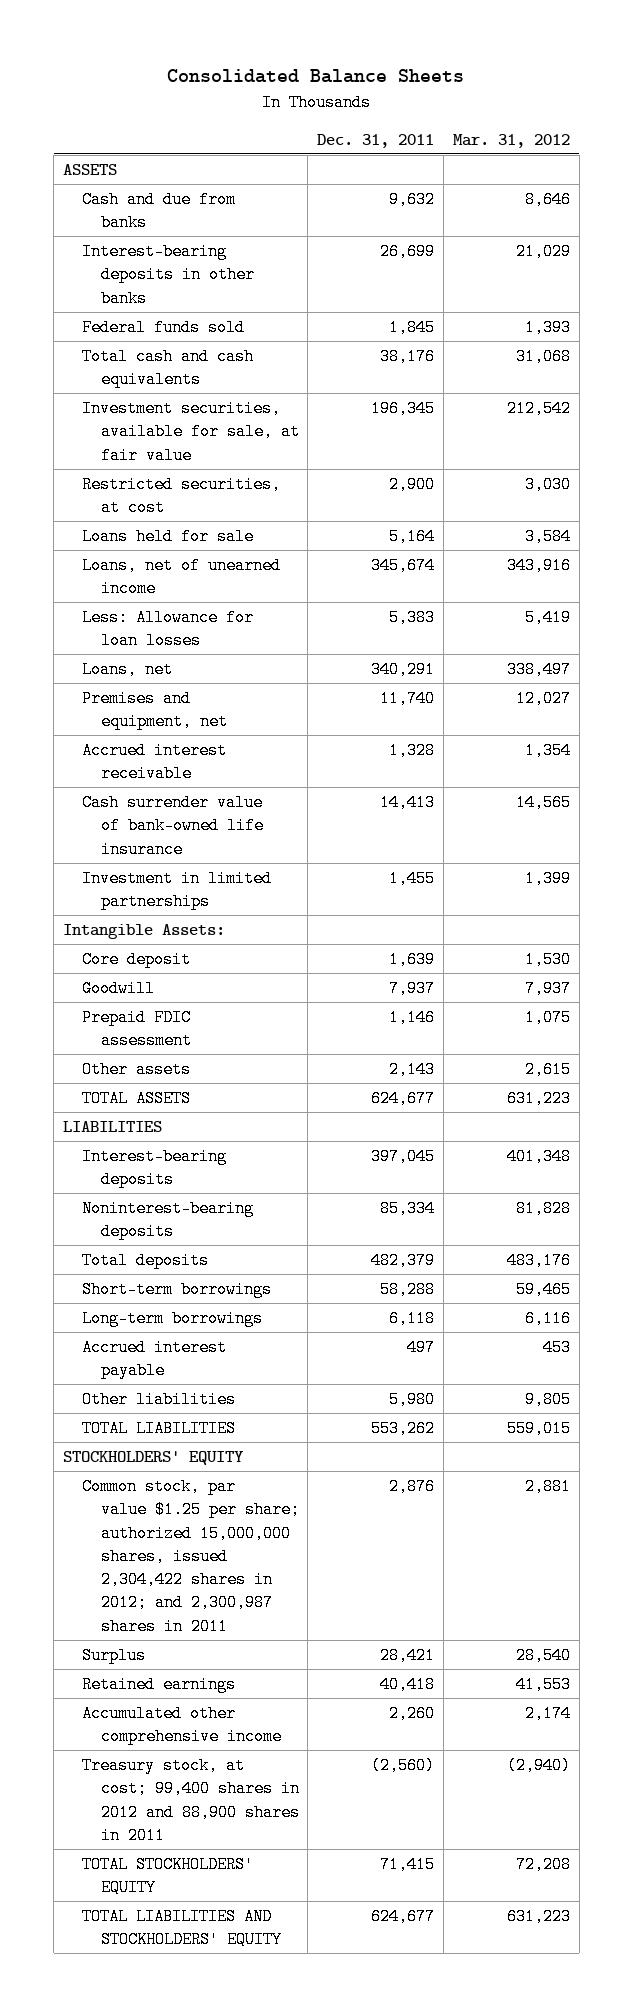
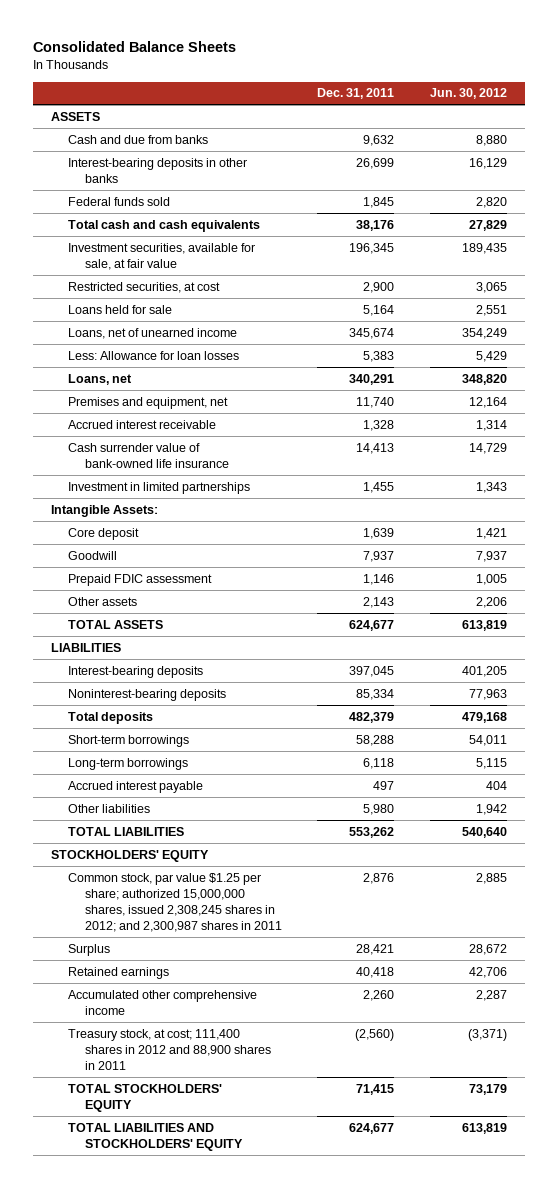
[452,133,570,148] Mar. 31, 2012 -> none
none -> [429,88,507,100] Jun. 30, 2012
[81,1478,300,1635] Common stock, par value $1.25 per share; authorized 15,000,000 shares, issued 2,304,422 shares in 2012; and 2,300,987 shares in 2011 -> [67,872,282,932] Common stock, par value $1.25 per share; authorized 15,000,000 shares, issued 2,308,245 shares in 2012; and 2,300,987 shares in 2011
[81,1757,300,1844] Treasury stock, at cost; 99,400 shares in 2012 and 88,900 shares in 2011 -> [67,1028,271,1070] Treasury stock, at cost; 111,400 shares in 2012 and 88,900 shares in 2011

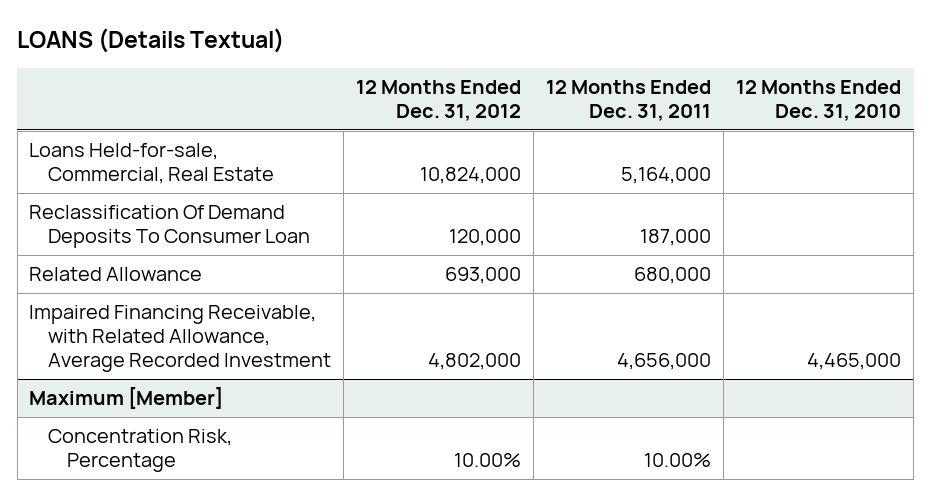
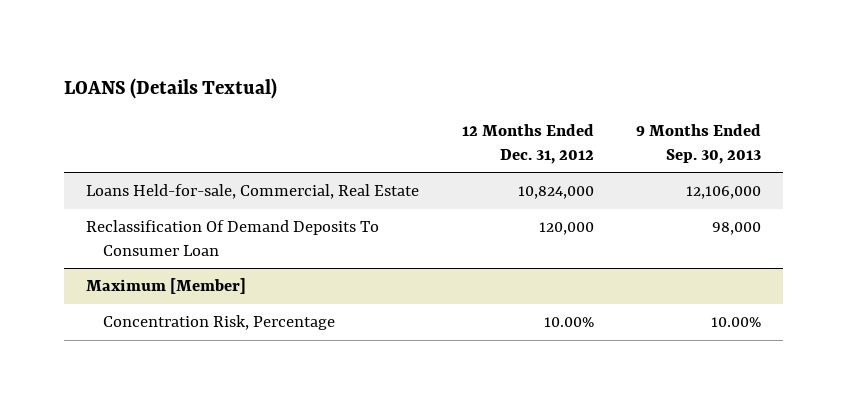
[546,80,712,122] 12 Months Ended Dec. 31, 2011 -> none
[736,80,902,122] 12 Months Ended Dec. 31, 2010 -> none
none -> [636,123,762,164] 9 Months Ended Sep. 30, 2013
[29,267,203,282] Related Allowance -> none
[29,305,332,373] Impaired Financing Receivable, with Related Allowance, Average Recorded Investment -> none

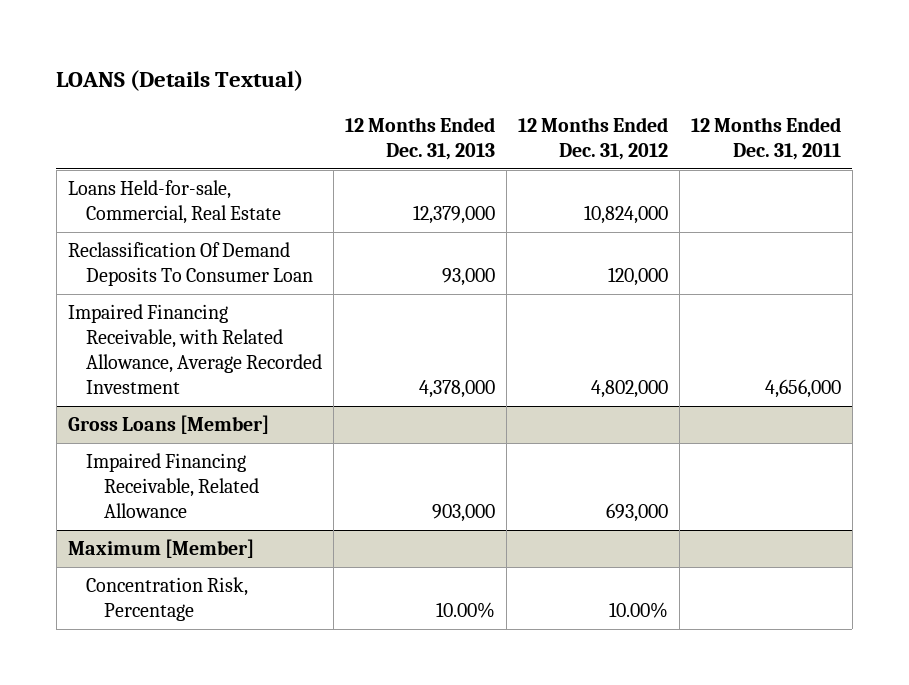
[636,123,762,164] 9 Months Ended Sep. 30, 2013 -> none
none -> [344,116,495,160] 12 Months Ended Dec. 31, 2013
none -> [690,116,841,160] 12 Months Ended Dec. 31, 2011
none -> [67,304,322,394] Impaired Financing Receivable, with Related Allowance, Average Recorded Investment
none -> [67,415,269,435] Gross Loans [Member]
none -> [85,453,259,519] Impaired Financing Receivable, Related Allowance

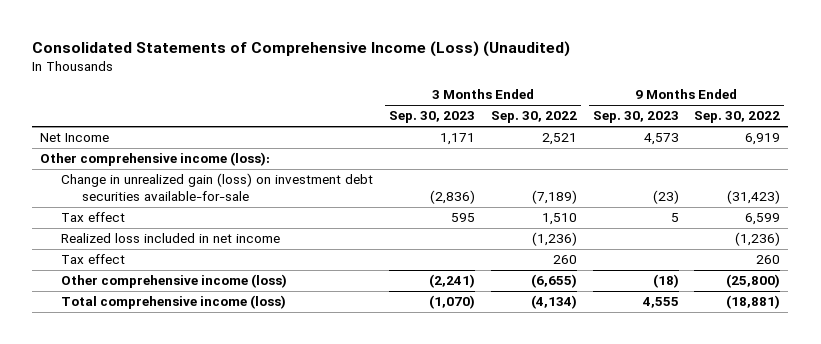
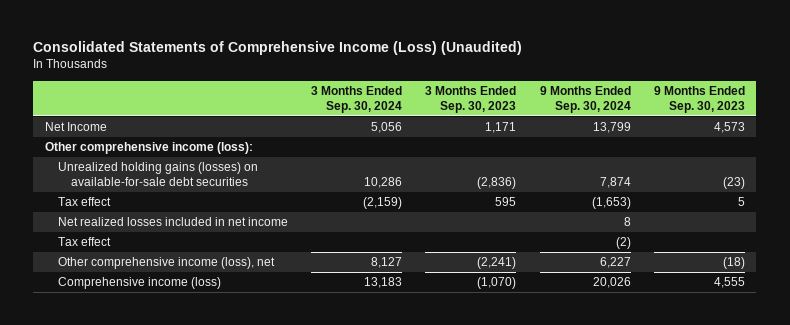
[490,111,577,124] Sep. 30, 2022 -> none
[694,111,781,124] Sep. 30, 2022 -> none
none -> [311,85,403,113] 3 Months Ended Sep. 30, 2024
none -> [539,85,631,113] 9 Months Ended Sep. 30, 2024
[61,173,374,202] Change in unrealized gain (loss) on investment debt securities available-for-sale -> [58,162,259,187] Unrealized holding gains (losses) on available-for-sale debt securities
[61,233,281,244] Realized loss included in net income -> [58,217,289,227] Net realized losses included in net income
[61,274,288,289] Other comprehensive income (loss) -> [58,257,276,270] Other comprehensive income (loss), net
[61,295,287,310] Total comprehensive income (loss) -> [58,277,222,290] Comprehensive income (loss)

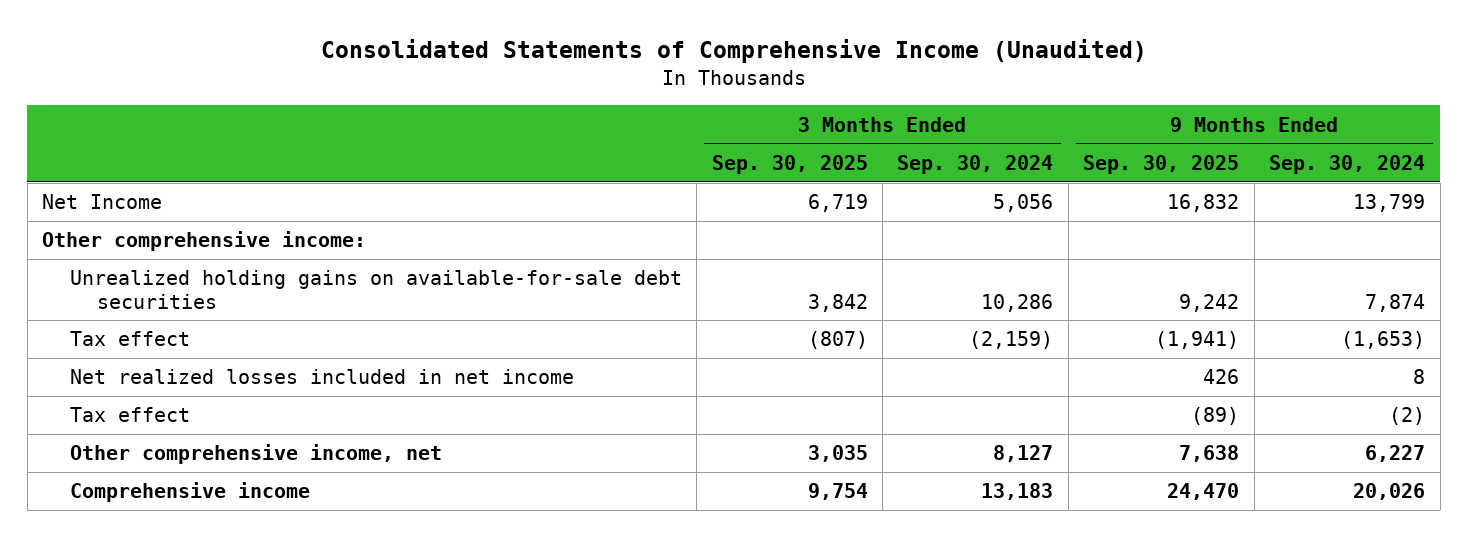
[33,41,523,56] Consolidated Statements of Comprehensive Income (Loss) (Unaudited) -> [320,39,1147,64] Consolidated Statements of Comprehensive Income (Unaudited)
[425,85,517,113] 3 Months Ended Sep. 30, 2023 -> none
[653,85,745,113] 9 Months Ended Sep. 30, 2023 -> none
none -> [711,154,868,174] Sep. 30, 2025
none -> [1083,154,1240,174] Sep. 30, 2025
[44,142,253,155] Other comprehensive income (loss): -> [42,231,367,252] Other comprehensive income:
[58,162,259,187] Unrealized holding gains (losses) on available-for-sale debt securities -> [69,270,682,309] Unrealized holding gains on available-for-sale debt securities
[58,257,276,270] Other comprehensive income (loss), net -> [69,444,442,465] Other comprehensive income, net
[58,277,222,290] Comprehensive income (loss) -> [69,482,310,503] Comprehensive income

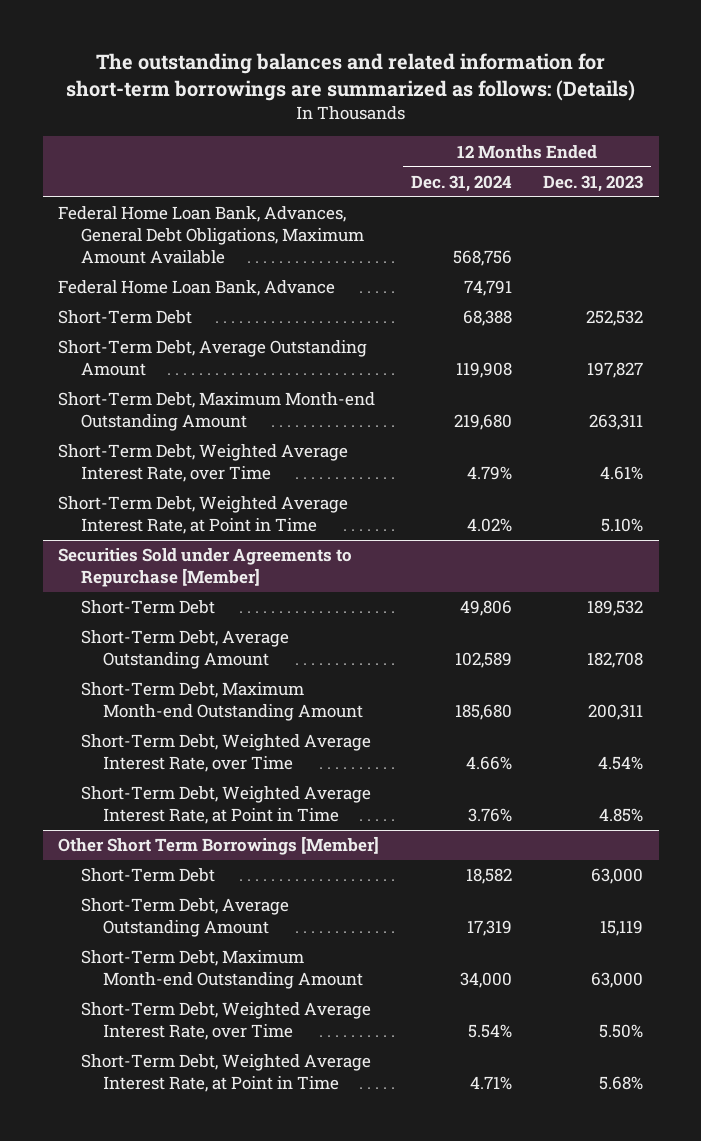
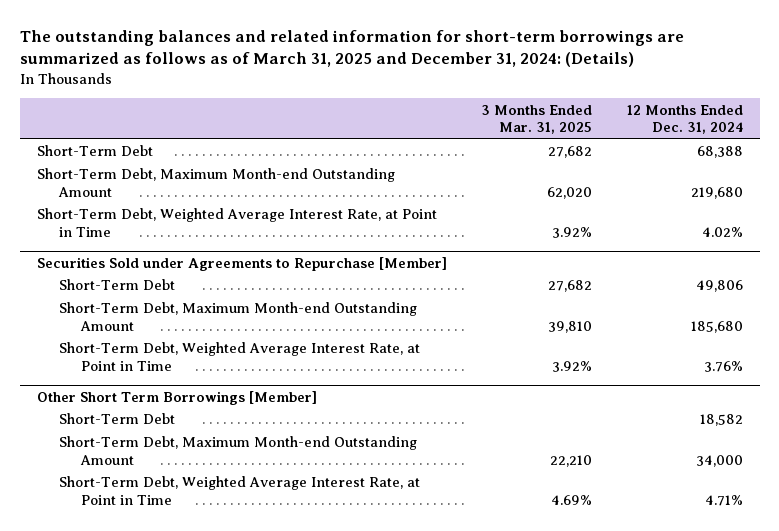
[65,53,635,102] The outstanding balances and related information for short-term borrowings are summarized as follows: (Details) -> [19,30,684,68] The outstanding balances and related information for short-term borrowings are summarized as follows as of March 31, 2025 and December 31, 2024: (Details)
[542,174,643,192] Dec. 31, 2023 -> none
none -> [481,104,593,135] 3 Months Ended Mar. 31, 2025
[58,206,364,265] Federal Home Loan Bank, Advances, General Debt Obligations, Maximum Amount Available -> none
[58,280,336,297] Federal Home Loan Bank, Advance -> none
[58,340,368,377] Short-Term Debt, Average Outstanding Amount -> none
[58,444,349,483] Short-Term Debt, Weighted Average Interest Rate, over Time -> none
[80,630,289,670] Short-Term Debt, Average Outstanding Amount -> none
[80,734,371,773] Short-Term Debt, Weighted Average Interest Rate, over Time -> none
[80,898,289,938] Short-Term Debt, Average Outstanding Amount -> none
[80,1002,371,1041] Short-Term Debt, Weighted Average Interest Rate, over Time -> none

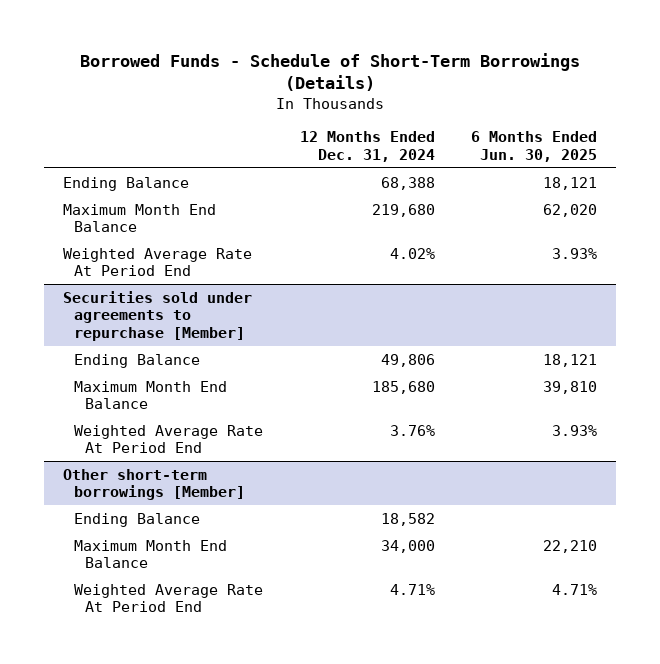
[19,30,684,68] The outstanding balances and related information for short-term borrowings are summarized as follows as of March 31, 2025 and December 31, 2024: (Details) -> [79,52,580,92] Borrowed Funds - Schedule of Short-Term Borrowings (Details)
[481,104,593,135] 3 Months Ended Mar. 31, 2025 -> none
none -> [471,131,598,162] 6 Months Ended Jun. 30, 2025
[36,145,153,157] Short-Term Debt -> [62,176,189,191] Ending Balance
[36,168,395,197] Short-Term Debt, Maximum Month-end Outstanding Amount -> [62,203,216,233] Maximum Month End Balance
[36,208,437,237] Short-Term Debt, Weighted Average Interest Rate, at Point in Time -> [62,247,252,277] Weighted Average Rate At Period End
[36,257,447,272] Securities Sold under Agreements to Repurchase [Member] -> [62,290,252,341] Securities sold under agreements to repurchase [Member]
[59,279,176,291] Short-Term Debt -> [73,353,200,368] Ending Balance
[59,302,418,331] Short-Term Debt, Maximum Month-end Outstanding Amount -> [73,380,227,410] Maximum Month End Balance
[59,342,421,371] Short-Term Debt, Weighted Average Interest Rate, at Point in Time -> [73,424,263,454] Weighted Average Rate At Period End
[36,391,317,406] Other Short Term Borrowings [Member] -> [62,468,245,501] Other short-term borrowings [Member]
[59,413,176,425] Short-Term Debt -> [73,512,200,527] Ending Balance
[59,436,418,465] Short-Term Debt, Maximum Month-end Outstanding Amount -> [73,539,227,569] Maximum Month End Balance
[59,476,421,505] Short-Term Debt, Weighted Average Interest Rate, at Point in Time -> [73,583,263,613] Weighted Average Rate At Period End

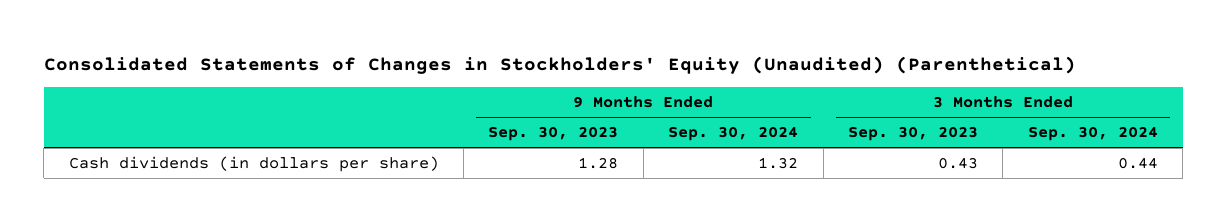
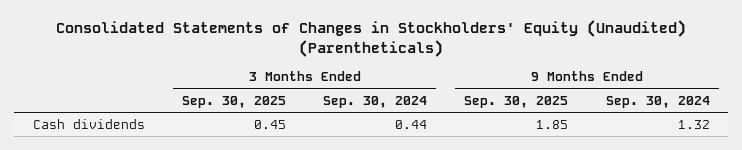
[43,56,1076,75] Consolidated Statements of Changes in Stockholders' Equity (Unaudited) (Parenthetical) -> [56,20,687,57] Consolidated Statements of Changes in Stockholders' Equity (Unaudited) (Parentheticals)
[488,126,619,142] Sep. 30, 2023 -> none
[847,126,978,142] Sep. 30, 2023 -> none
none -> [181,95,286,108] Sep. 30, 2025
none -> [464,95,569,108] Sep. 30, 2025
[68,156,439,173] Cash dividends (in dollars per share) -> [32,119,145,130] Cash dividends

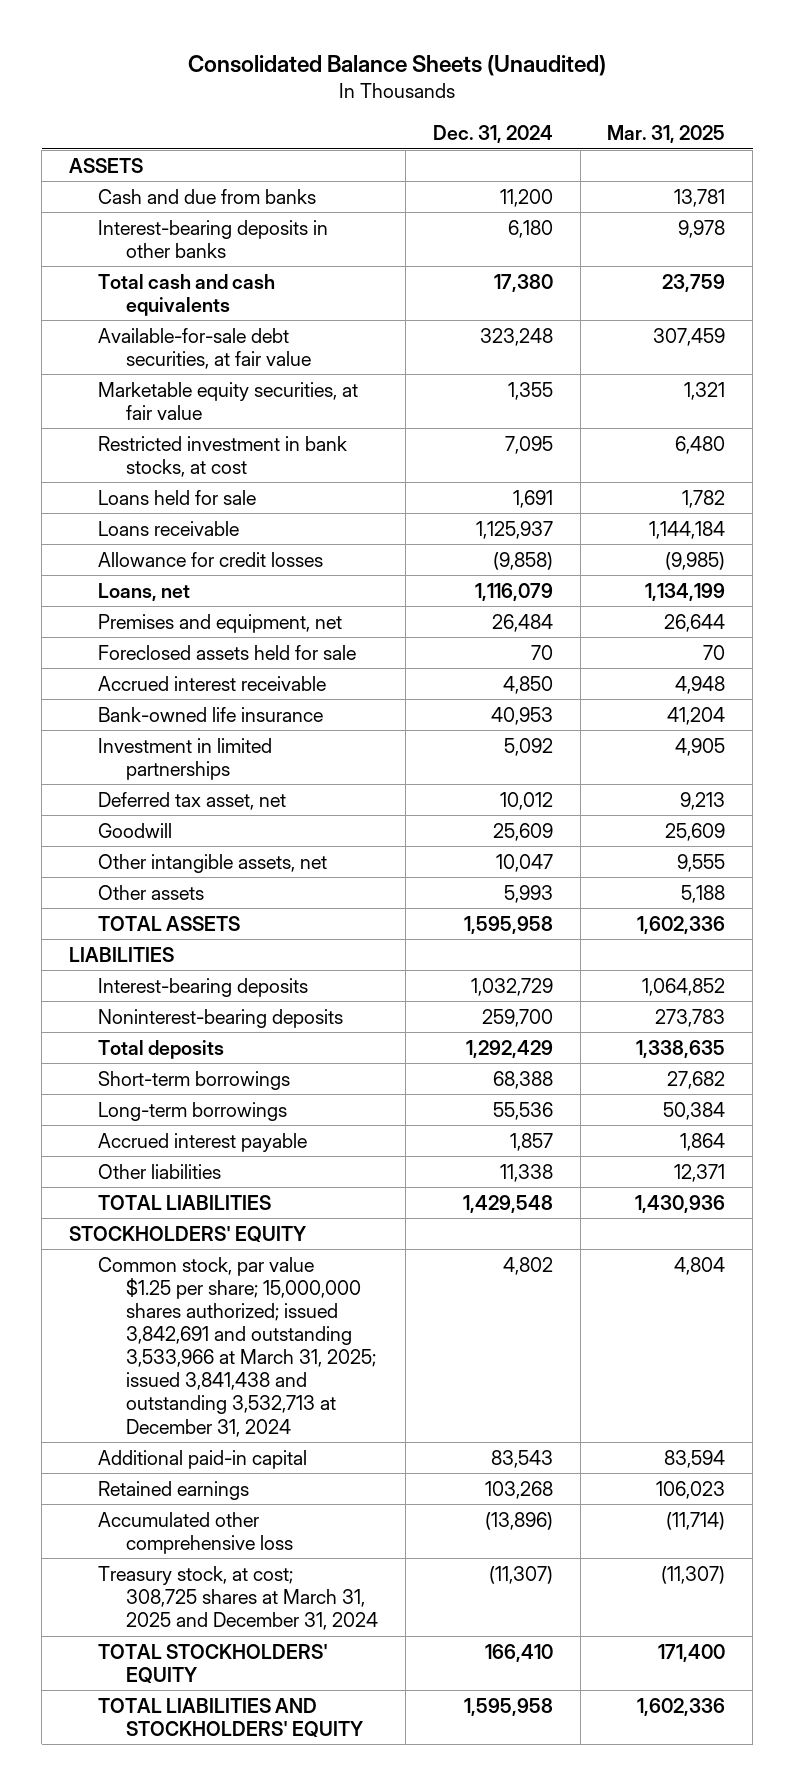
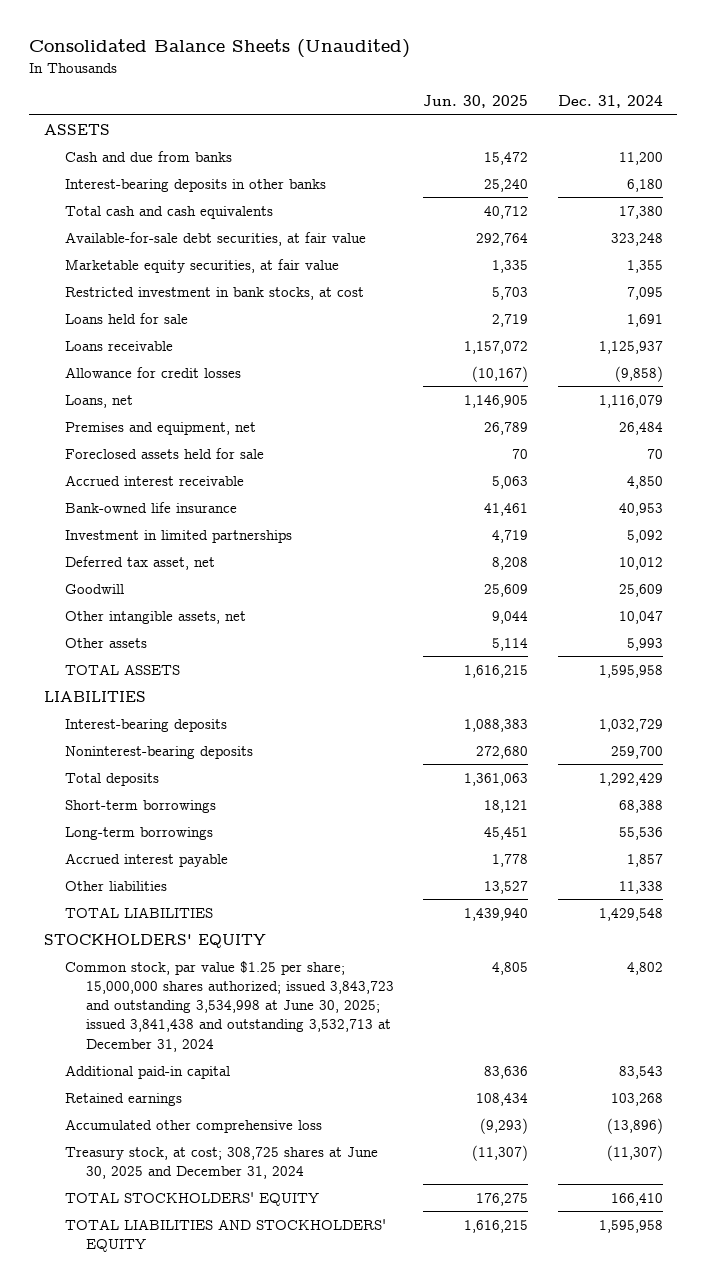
[607,125,726,144] Mar. 31, 2025 -> none
none -> [423,95,529,109] Jun. 30, 2025
[97,1256,377,1437] Common stock, par value $1.25 per share; 15,000,000 shares authorized; issued 3,842,691 and outstanding 3,533,966 at March 31, 2025; issued 3,841,438 and outstanding 3,532,713 at December 31, 2024 -> [64,960,394,1052] Common stock, par value $1.25 per share; 15,000,000 shares authorized; issued 3,843,723 and outstanding 3,534,998 at June 30, 2025; issued 3,841,438 and outstanding 3,532,713 at December 31, 2024
[97,1565,379,1630] Treasury stock, at cost; 308,725 shares at March 31, 2025 and December 31, 2024 -> [64,1146,378,1179] Treasury stock, at cost; 308,725 shares at June 30, 2025 and December 31, 2024

